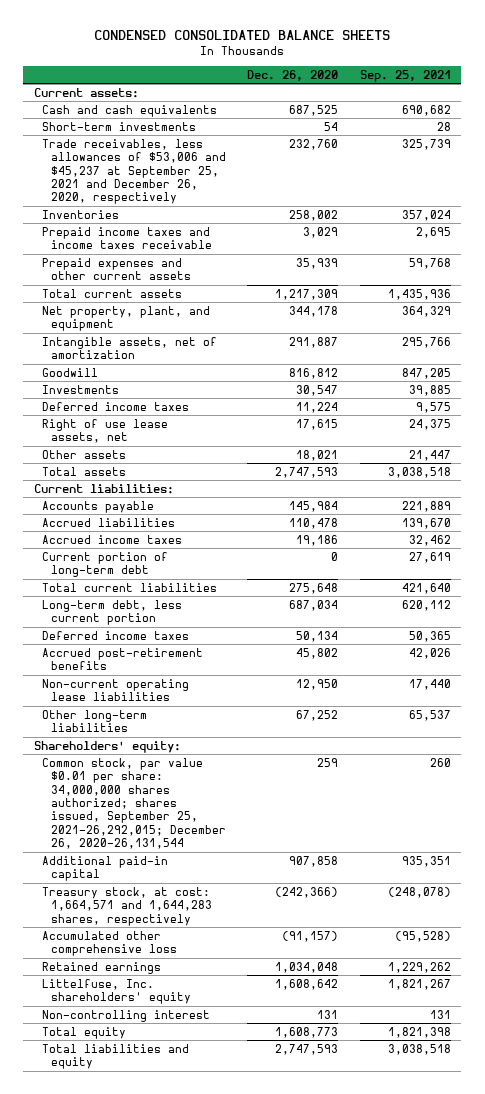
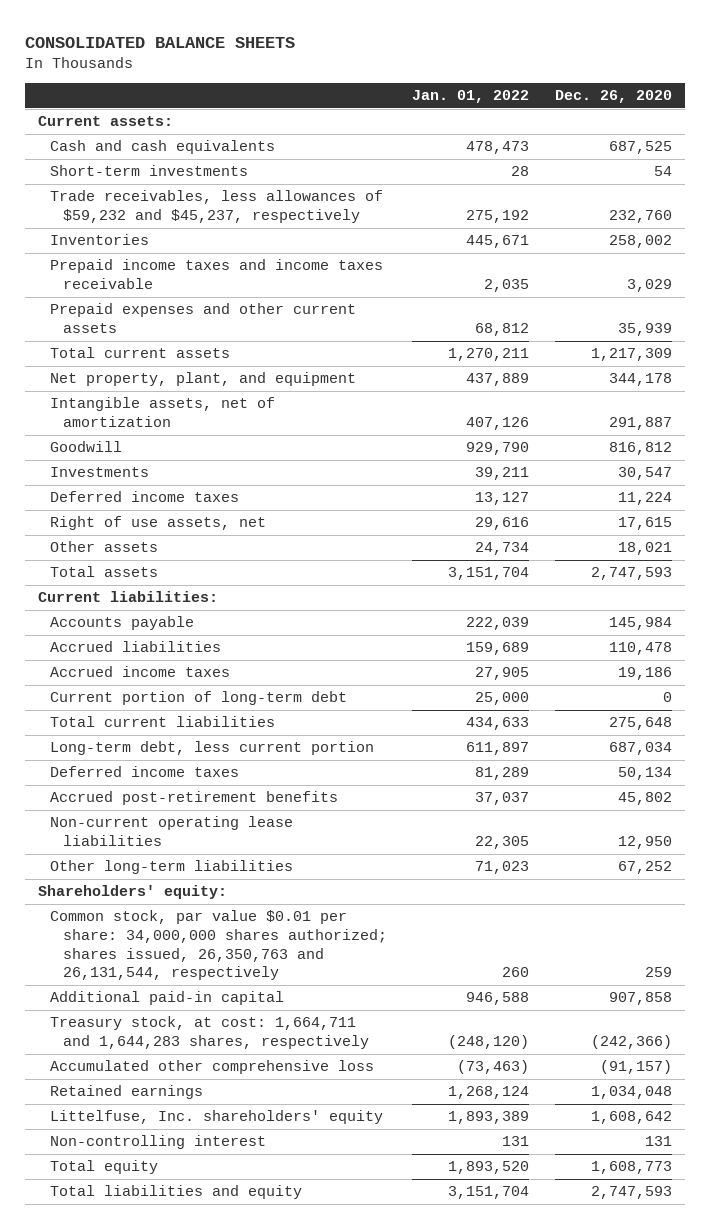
[94,30,391,41] CONDENSED CONSOLIDATED BALANCE SHEETS -> [24,36,295,48] CONSOLIDATED BALANCE SHEETS
[359,69,451,82] Sep. 25, 2021 -> none
none -> [412,90,530,104] Jan. 01, 2022
[42,138,226,205] Trade receivables, less allowances of $53,006 and $45,237 at September 25, 2021 and December 26, 2020, respectively -> [50,190,384,224] Trade receivables, less allowances of $59,232 and $45,237, respectively
[42,418,169,444] Right of use lease assets, net -> [50,516,267,531] Right of use assets, net
[42,757,226,850] Common stock, par value $0.01 per share: 34,000,000 shares authorized; shares issued, September 25, 2021-26,292,015; December 26, 2020-26,131,544 -> [50,910,387,981] Common stock, par value $0.01 per share: 34,000,000 shares authorized; shares issued, 26,350,763 and 26,131,544, respectively
[42,886,212,926] Treasury stock, at cost: 1,664,571 and 1,644,283 shares, respectively -> [50,1016,369,1050] Treasury stock, at cost: 1,664,711 and 1,644,283 shares, respectively

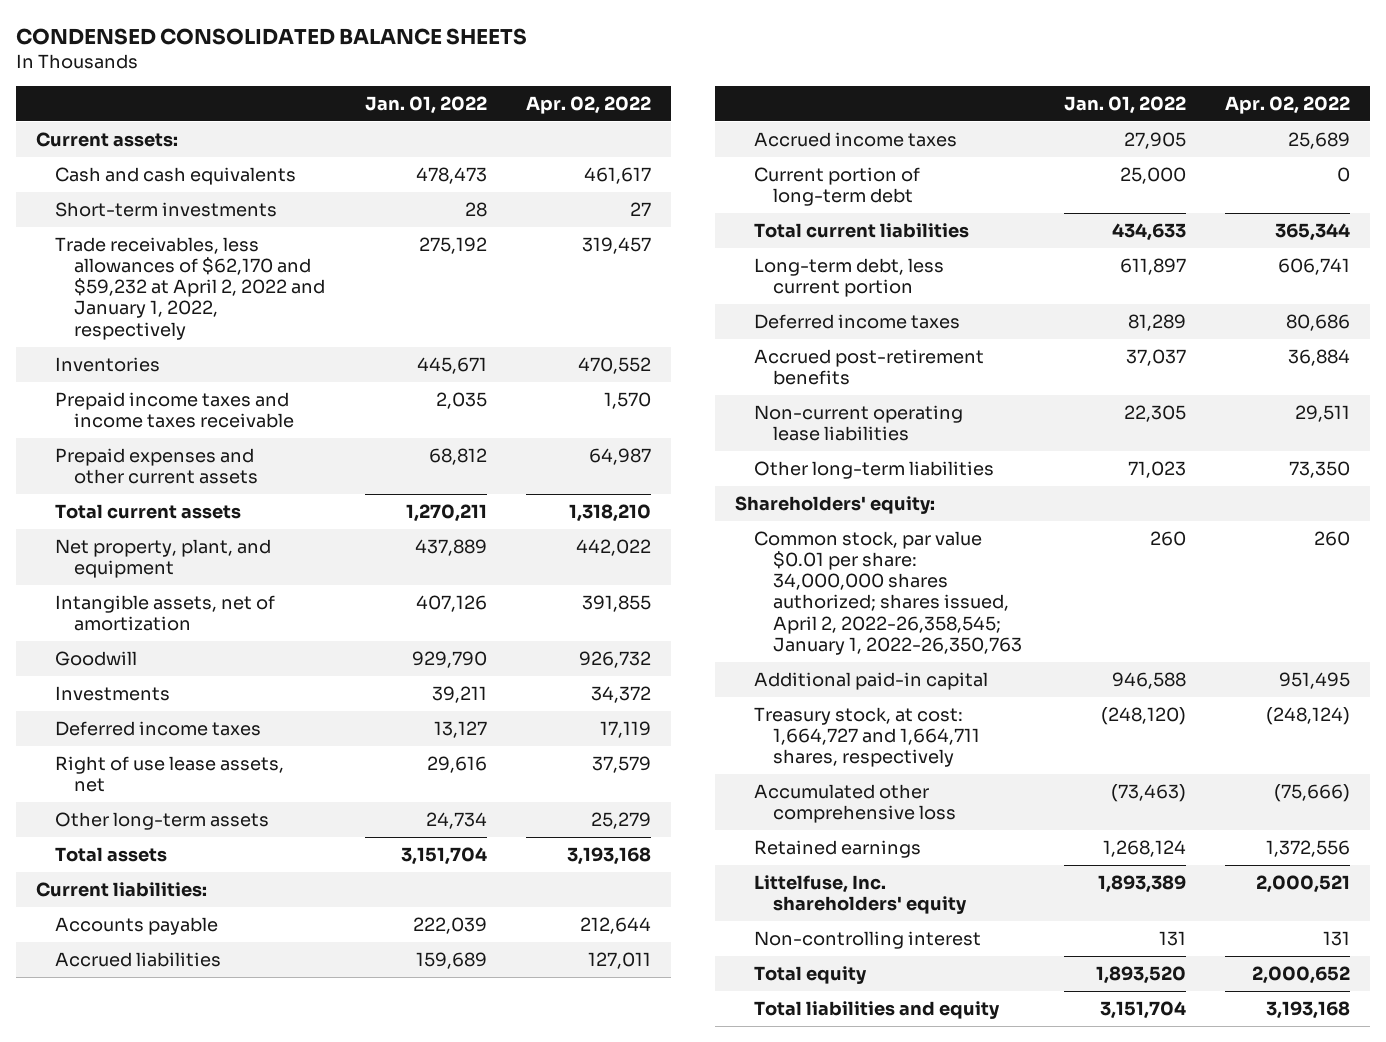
[24,36,295,48] CONSOLIDATED BALANCE SHEETS -> [16,27,528,45] CONDENSED CONSOLIDATED BALANCE SHEETS
[554,90,672,104] Dec. 26, 2020 -> none
none -> [526,95,652,114] Apr. 02, 2022
[50,190,384,224] Trade receivables, less allowances of $59,232 and $45,237, respectively -> [55,236,326,340] Trade receivables, less allowances of $62,170 and $59,232 at April 2, 2022 and January 1, 2022, respectively
[50,516,267,531] Right of use assets, net -> [55,755,285,793] Right of use lease assets, net
[50,541,159,553] Other assets -> [55,811,270,830] Other long-term assets
[50,910,387,981] Common stock, par value $0.01 per share: 34,000,000 shares authorized; shares issued, 26,350,763 and 26,131,544, respectively -> [754,530,1023,655] Common stock, par value $0.01 per share: 34,000,000 shares authorized; shares issued, April 2, 2022-26,358,545; January 1, 2022-26,350,763
[50,1016,369,1050] Treasury stock, at cost: 1,664,711 and 1,644,283 shares, respectively -> [754,706,981,768] Treasury stock, at cost: 1,664,727 and 1,664,711 shares, respectively

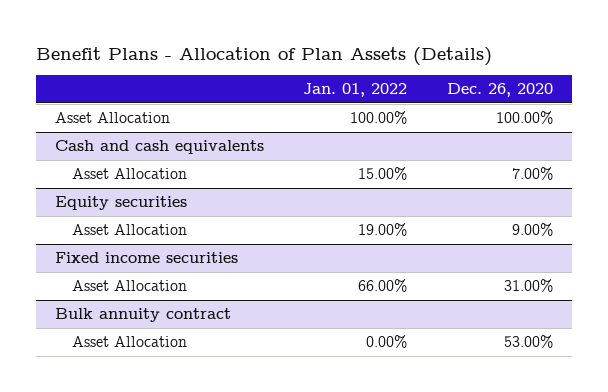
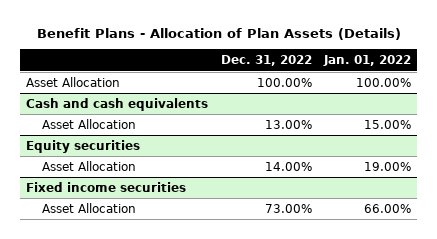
[446,83,553,98] Dec. 26, 2020 -> none
none -> [220,55,312,67] Dec. 31, 2022
[55,308,232,323] Bulk annuity contract -> none
[72,336,188,348] Asset Allocation -> none

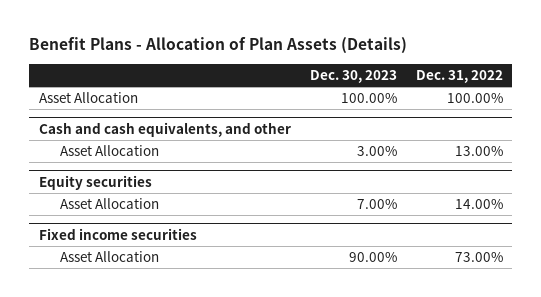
[322,55,411,67] Jan. 01, 2022 -> none
none -> [309,70,397,84] Dec. 30, 2023
[26,97,209,111] Cash and cash equivalents -> [38,121,291,137] Cash and cash equivalents, and other

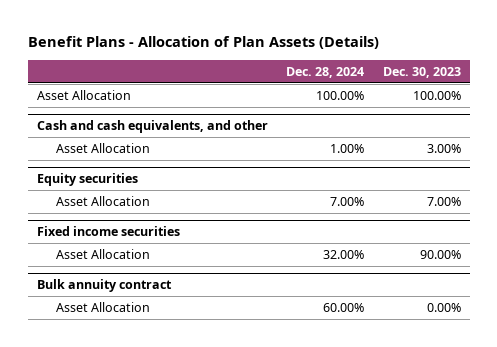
[415,70,503,84] Dec. 31, 2022 -> none
none -> [286,67,365,79] Dec. 28, 2024
none -> [36,279,172,293] Bulk annuity contract
none -> [55,301,150,312] Asset Allocation

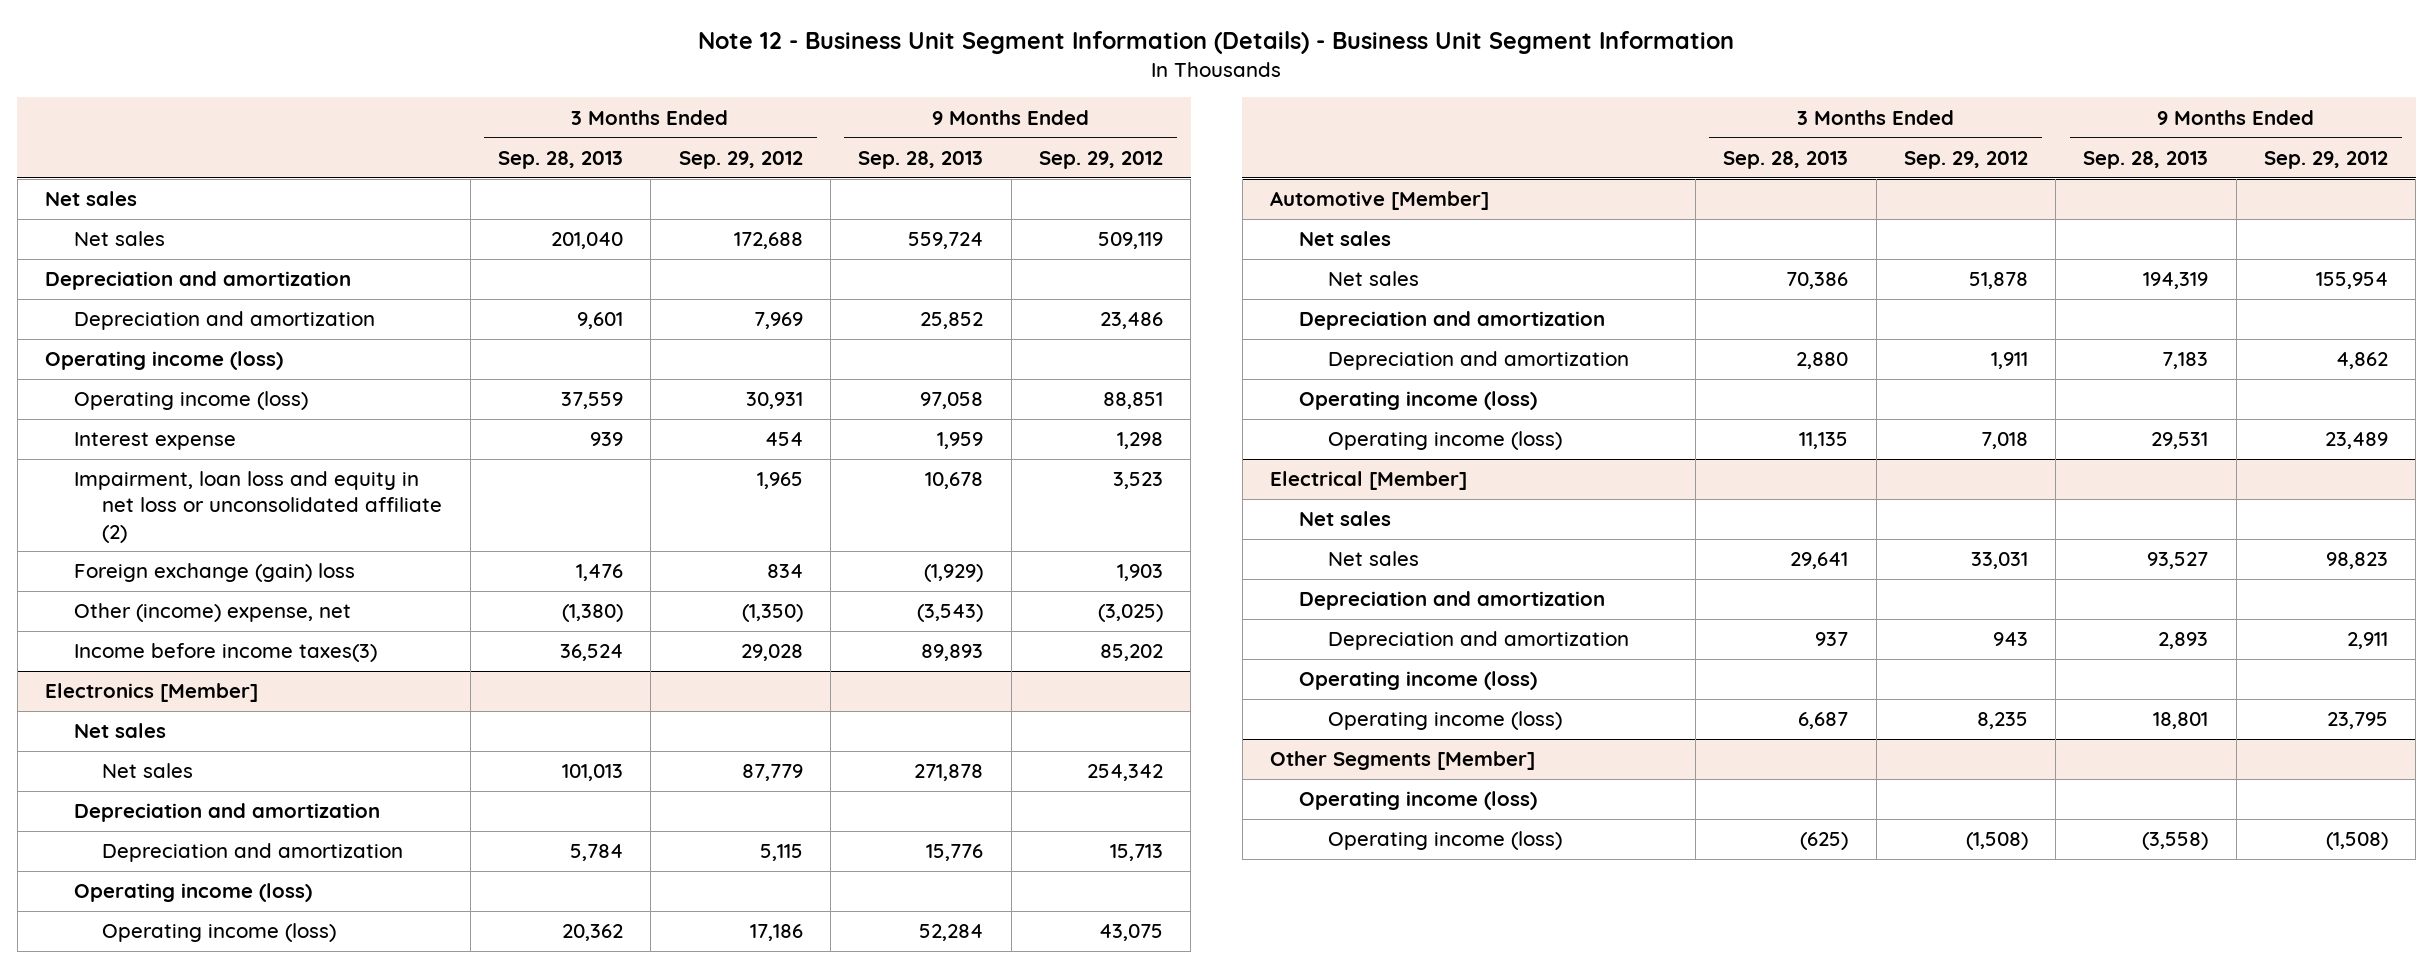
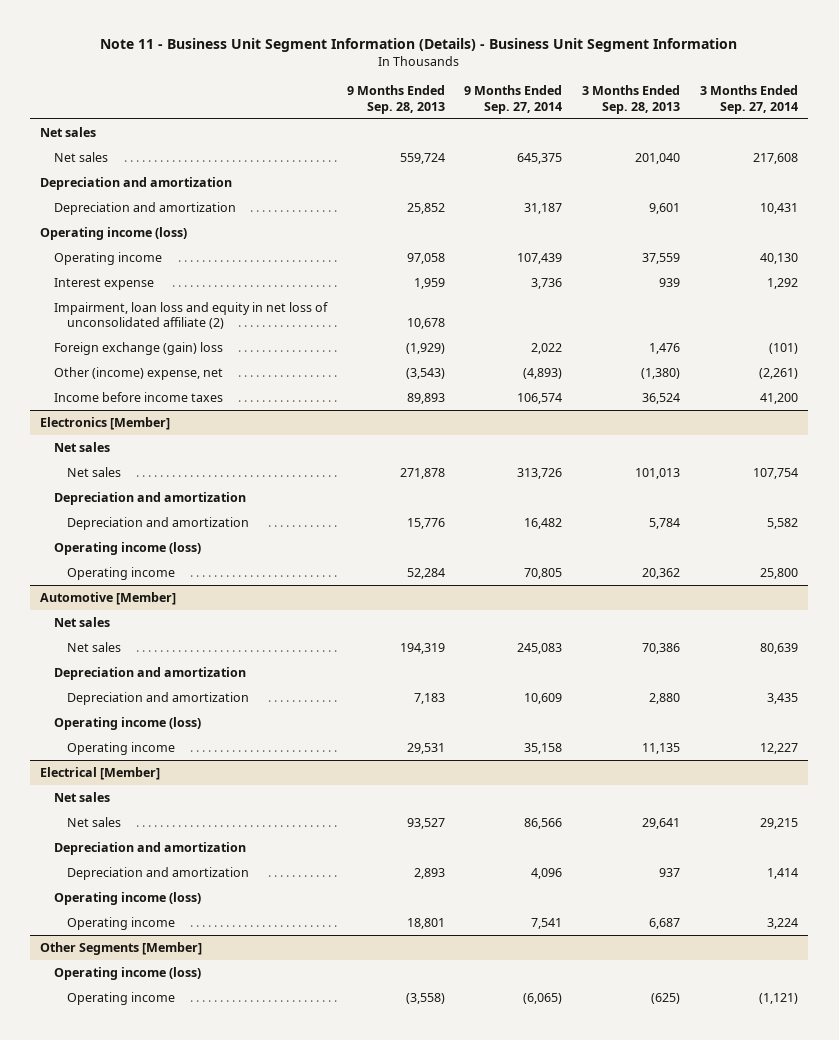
[698,30,1735,54] Note 12 - Business Unit Segment Information (Details) - Business Unit Segment Information -> [100,38,738,53] Note 11 - Business Unit Segment Information (Details) - Business Unit Segment Information
[678,150,803,169] Sep. 29, 2012 -> none
[1038,150,1163,169] Sep. 29, 2012 -> none
none -> [464,85,563,114] 9 Months Ended Sep. 27, 2014
none -> [700,85,799,114] 3 Months Ended Sep. 27, 2014
[73,391,308,411] Operating income (loss) -> [53,251,162,265] Operating income
[73,471,443,543] Impairment, loan loss and equity in net loss or unconsolidated affiliate (2) -> [53,301,328,330] Impairment, loan loss and equity in net loss of unconsolidated affiliate (2)
[73,643,377,663] Income before income taxes(3) -> [53,391,223,402] Income before income taxes
[102,923,337,943] Operating income (loss) -> [67,566,176,580] Operating income
[1327,431,1562,451] Operating income (loss) -> [67,741,176,755] Operating income
[1327,711,1562,731] Operating income (loss) -> [67,916,176,930] Operating income
[1327,831,1562,851] Operating income (loss) -> [67,991,176,1005] Operating income

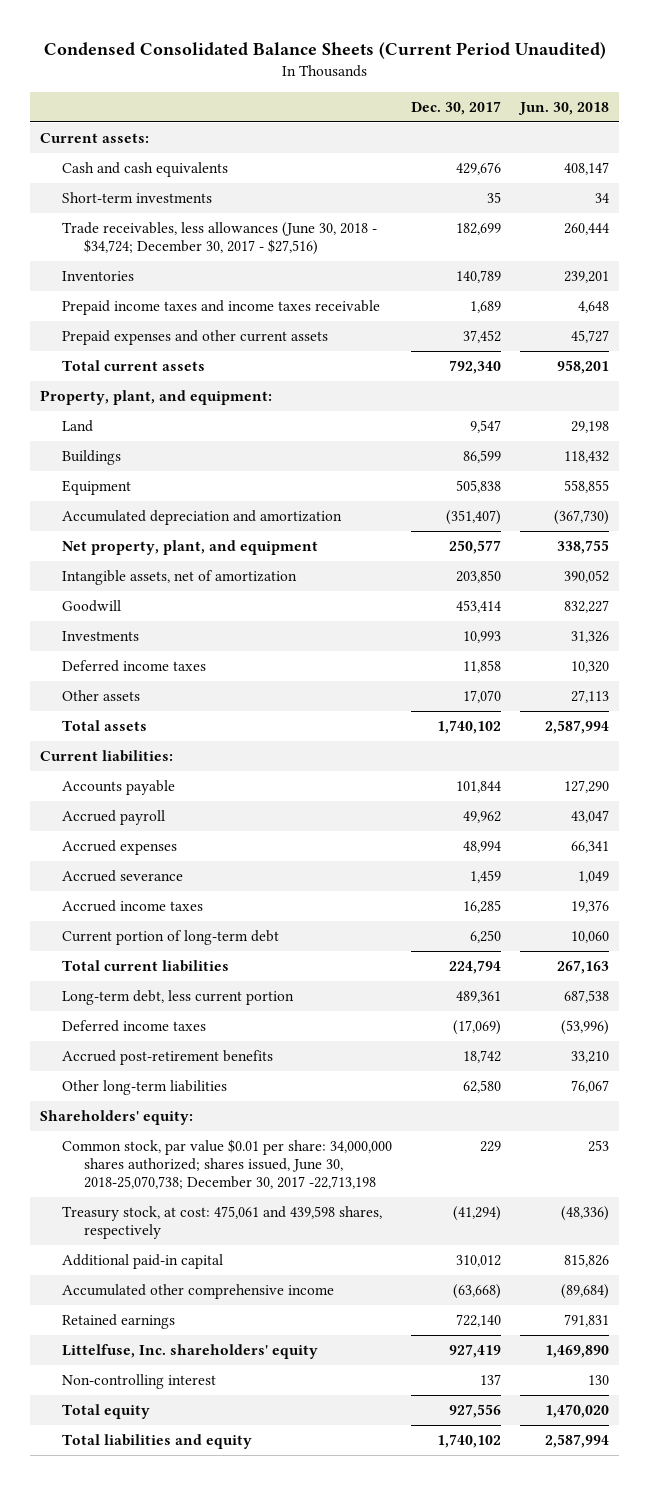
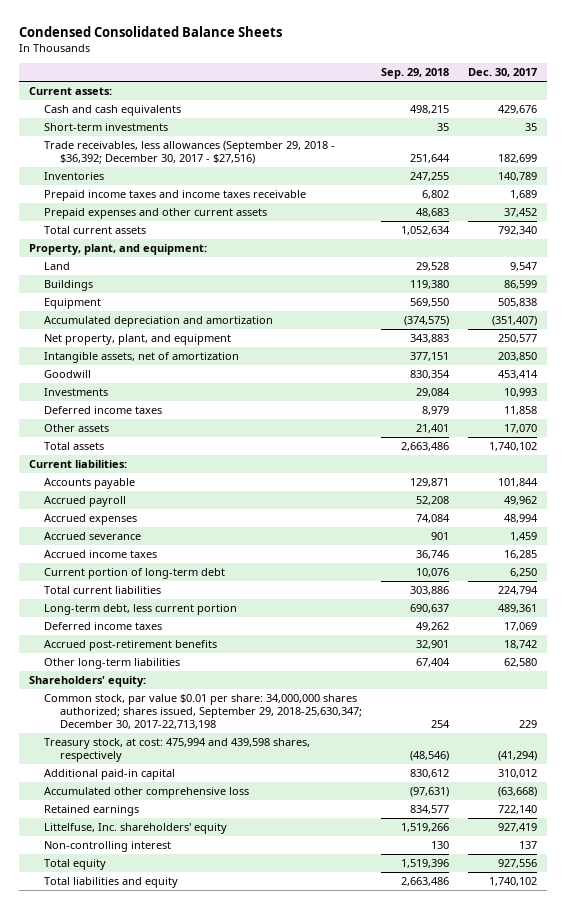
[43,41,606,59] Condensed Consolidated Balance Sheets (Current Period Unaudited) -> [19,25,283,37] Condensed Consolidated Balance Sheets
[518,101,610,115] Jun. 30, 2018 -> none
none -> [380,68,449,80] Sep. 29, 2018
[61,222,377,256] Trade receivables, less allowances (June 30, 2018 - $34,724; December 30, 2017 - $27,516) -> [44,141,336,165] Trade receivables, less allowances (September 29, 2018 - $36,392; December 30, 2017 - $27,516)
[453,1020,502,1036] (17,069) -> [504,622,538,632] 17,069
[61,1139,392,1190] Common stock, par value $0.01 per share: 34,000,000 shares authorized; shares issued, June 30, 2018-25,070,738; December 30, 2017 -22,713,198 -> [44,694,362,730] Common stock, par value $0.01 per share: 34,000,000 shares authorized; shares issued, September 29, 2018-25,630,347; December 30, 2017-22,713,198
[61,1206,382,1240] Treasury stock, at cost: 475,061 and 439,598 shares, respectively -> [44,738,311,763] Treasury stock, at cost: 475,994 and 439,598 shares, respectively
[61,1284,334,1300] Accumulated other comprehensive income -> [44,787,250,799] Accumulated other comprehensive loss

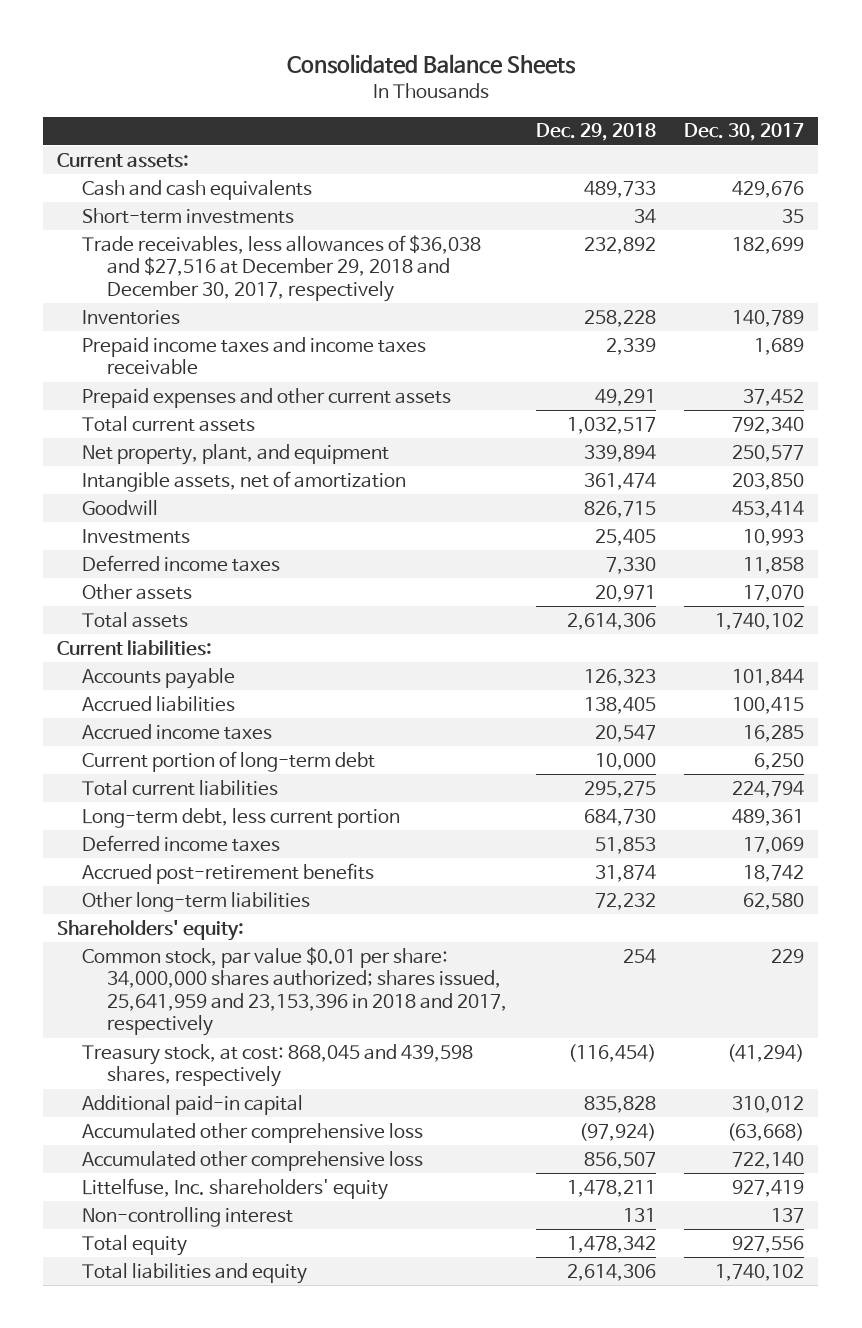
[19,25,283,37] Condensed Consolidated Balance Sheets -> [286,54,576,75] Consolidated Balance Sheets
[380,68,449,80] Sep. 29, 2018 -> none
none -> [535,123,656,142] Dec. 29, 2018
[44,141,336,165] Trade receivables, less allowances (September 29, 2018 - $36,392; December 30, 2017 - $27,516) -> [82,234,482,302] Trade receivables, less allowances of $36,038 and $27,516 at December 29, 2018 and December 30, 2017, respectively
[29,244,208,256] Property, plant, and equipment: -> none
[44,262,71,271] Land -> none
[44,280,94,292] Buildings -> none
[44,298,102,310] Equipment -> none
[44,316,274,328] Accumulated depreciation and amortization -> none
[44,496,127,508] Accrued payroll -> none
[44,532,142,541] Accrued severance -> none
[44,514,138,526] Accrued expenses -> [82,695,236,712] Accrued liabilities
[504,514,539,524] 48,994 -> [732,696,805,714] 100,415
[44,694,362,730] Common stock, par value $0.01 per share: 34,000,000 shares authorized; shares issued, September 29, 2018-25,630,347; December 30, 2017-22,713,198 -> [82,946,508,1037] Common stock, par value $0.01 per share: 34,000,000 shares authorized; shares issued, 25,641,959 and 23,153,396 in 2018 and 2017, respectively
[44,738,311,763] Treasury stock, at cost: 475,994 and 439,598 shares, respectively -> [82,1043,474,1088] Treasury stock, at cost: 868,045 and 439,598 shares, respectively
[44,805,140,817] Retained earnings -> [82,1150,424,1171] Accumulated other comprehensive loss

